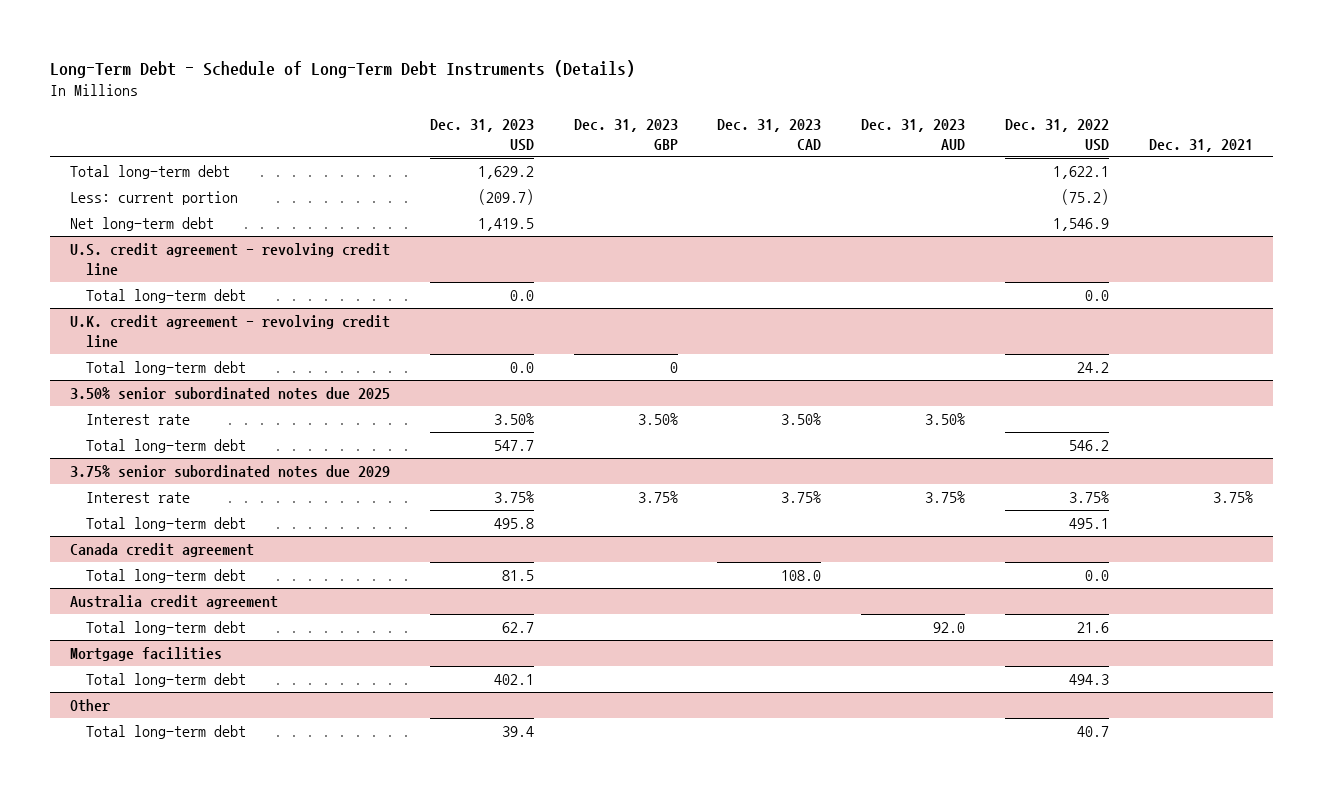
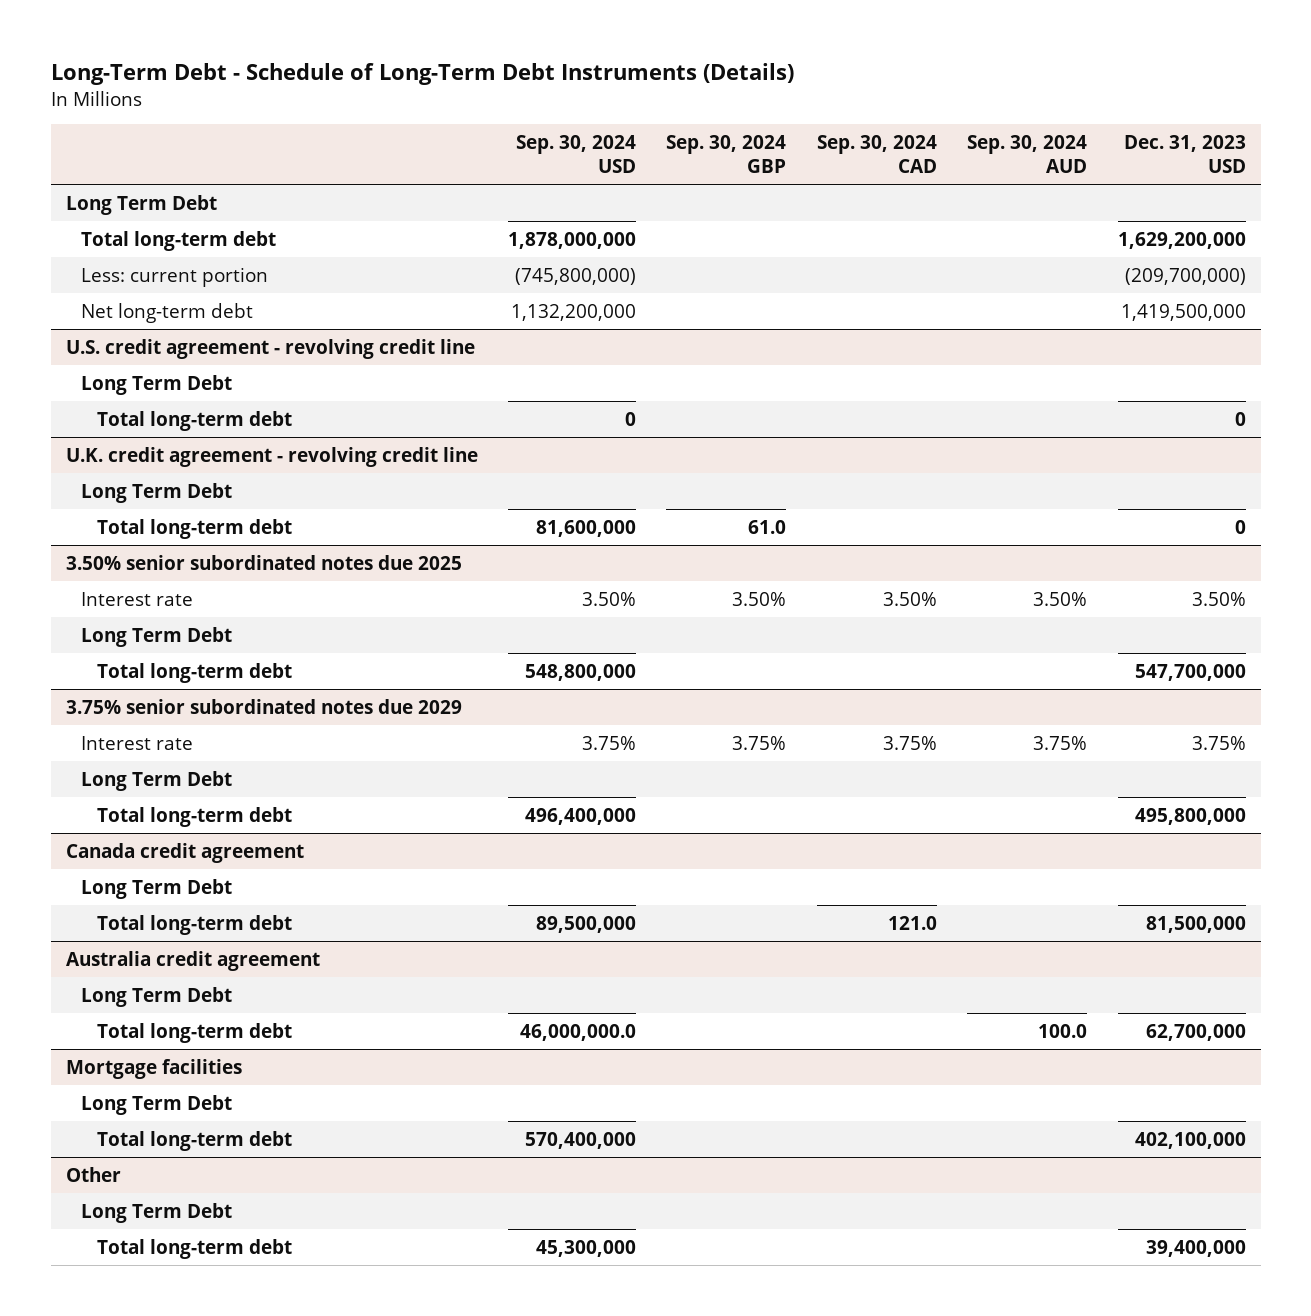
[573,118,678,151] Dec. 31, 2023 GBP -> none
[717,118,822,151] Dec. 31, 2023 CAD -> none
[861,118,966,151] Dec. 31, 2023 AUD -> none
[1005,118,1110,152] Dec. 31, 2022 USD -> none
[1148,139,1253,153] Dec. 31, 2021 -> none
none -> [516,135,637,174] Sep. 30, 2024 USD
none -> [666,135,787,174] Sep. 30, 2024 GBP
none -> [816,135,937,174] Sep. 30, 2024 CAD
none -> [967,135,1088,174] Sep. 30, 2024 AUD
none -> [65,194,217,215] Long Term Debt
[477,165,534,179] 1,629.2 -> [1117,231,1246,249] 1,629,200,000
[477,188,534,205] (209.7) -> [1124,267,1246,285] (209,700,000)
[477,217,534,231] 1,419.5 -> [1120,303,1246,321] 1,419,500,000
none -> [81,374,233,395] Long Term Debt
[509,289,534,301] 0.0 -> [1234,411,1246,426] 0
none -> [81,482,233,503] Long Term Debt
[509,361,534,373] 0.0 -> [1234,519,1246,534] 0
none -> [81,626,233,647] Long Term Debt
[493,439,534,451] 547.7 -> [1134,663,1246,681] 547,700,000
none -> [81,770,233,791] Long Term Debt
[493,517,534,529] 495.8 -> [1134,807,1246,825] 495,800,000
none -> [81,878,233,899] Long Term Debt
[501,569,534,581] 81.5 -> [1145,915,1246,933] 81,500,000
none -> [81,986,233,1007] Long Term Debt
[501,621,534,633] 62.7 -> [1145,1023,1246,1041] 62,700,000
none -> [81,1094,233,1115] Long Term Debt
[493,673,534,685] 402.1 -> [1134,1131,1246,1149] 402,100,000
none -> [81,1202,233,1223] Long Term Debt
[501,725,534,737] 39.4 -> [1145,1239,1246,1257] 39,400,000

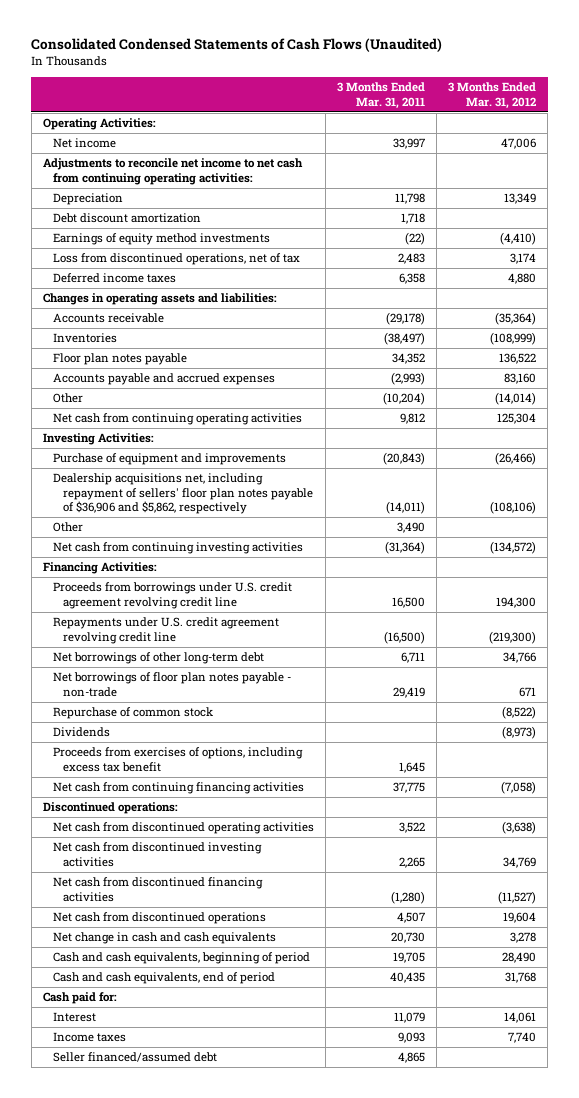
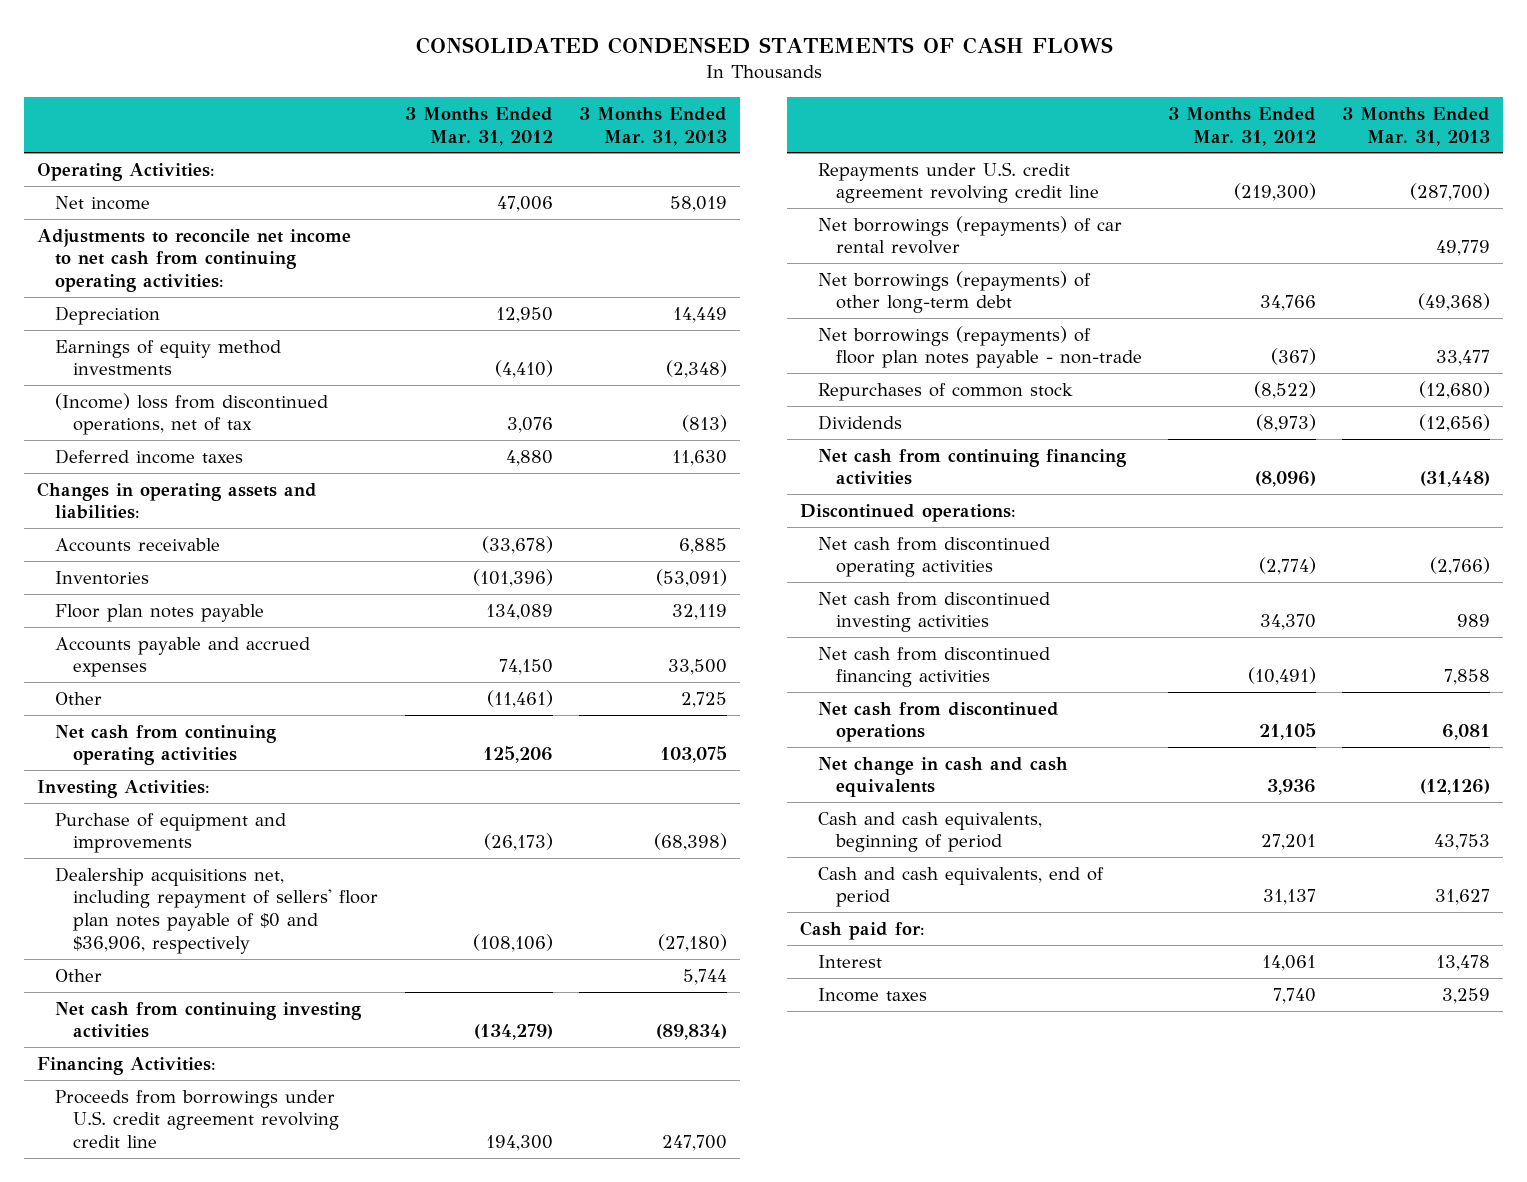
[31,38,443,53] Consolidated Condensed Statements of Cash Flows (Unaudited) -> [415,37,1113,55] CONSOLIDATED CONDENSED STATEMENTS OF CASH FLOWS
[336,82,425,109] 3 Months Ended Mar. 31, 2011 -> none
none -> [579,106,728,146] 3 Months Ended Mar. 31, 2013
[52,213,201,224] Debt discount amortization -> none
[503,193,536,205] 13,349 -> [496,306,554,323] 12,950
[52,253,300,266] Loss from discontinued operations, net of tax -> [55,392,329,436] (Income) loss from discontinued operations, net of tax
[509,253,536,265] 3,174 -> [507,417,554,434] 3,076
[494,312,536,326] (35,364) -> [482,535,554,554] (33,678)
[489,332,536,346] (108,999) -> [473,568,554,587] (101,396)
[498,353,536,365] 136,522 -> [486,603,554,620] 134,089
[503,373,536,385] 83,160 -> [499,659,554,676] 74,150
[494,392,536,406] (14,014) -> [487,689,554,708] (11,461)
[496,413,536,425] 125,304 -> [483,746,554,764] 125,206
[494,452,536,466] (26,466) -> [484,833,554,852] (26,173)
[52,473,313,515] Dealership acquisitions net, including repayment of sellers' floor plan notes payable of $36,906 and $5,862, respectively -> [55,866,379,954] Dealership acquisitions net, including repayment of sellers' floor plan notes payable of $0 and $36,906, respectively
[489,541,536,555] (134,572) -> [474,1024,554,1041] (134,279)
none -> [817,215,1122,255] Net borrowings (repayments) of car rental revolver
[52,652,264,665] Net borrowings of other long-term debt -> [817,270,1091,314] Net borrowings (repayments) of other long-term debt
[52,672,291,697] Net borrowings of floor plan notes payable - non-trade -> [817,325,1142,369] Net borrowings (repayments) of floor plan notes payable - non-trade
[518,686,536,697] 671 -> [1270,348,1316,366] (367)
[52,707,213,720] Repurchase of common stock -> [817,382,1073,401] Repurchases of common stock
[52,747,303,772] Proceeds from exercises of options, including excess tax benefit -> none
[500,781,536,795] (7,058) -> [1254,471,1316,488] (8,096)
[501,821,536,835] (3,638) -> [1258,557,1316,576] (2,774)
[502,856,536,868] 34,769 -> [1259,614,1316,631] 34,370
[497,890,536,904] (11,527) -> [1247,667,1316,686] (10,491)
[502,912,536,924] 19,604 -> [1258,723,1316,741] 21,105
[509,932,536,944] 3,278 -> [1266,779,1316,796] 3,936
[501,952,536,964] 28,490 -> [1260,834,1316,851] 27,201
[504,972,536,984] 31,768 -> [1262,889,1316,906] 31,137
[52,1052,217,1063] Seller financed/assumed debt -> none

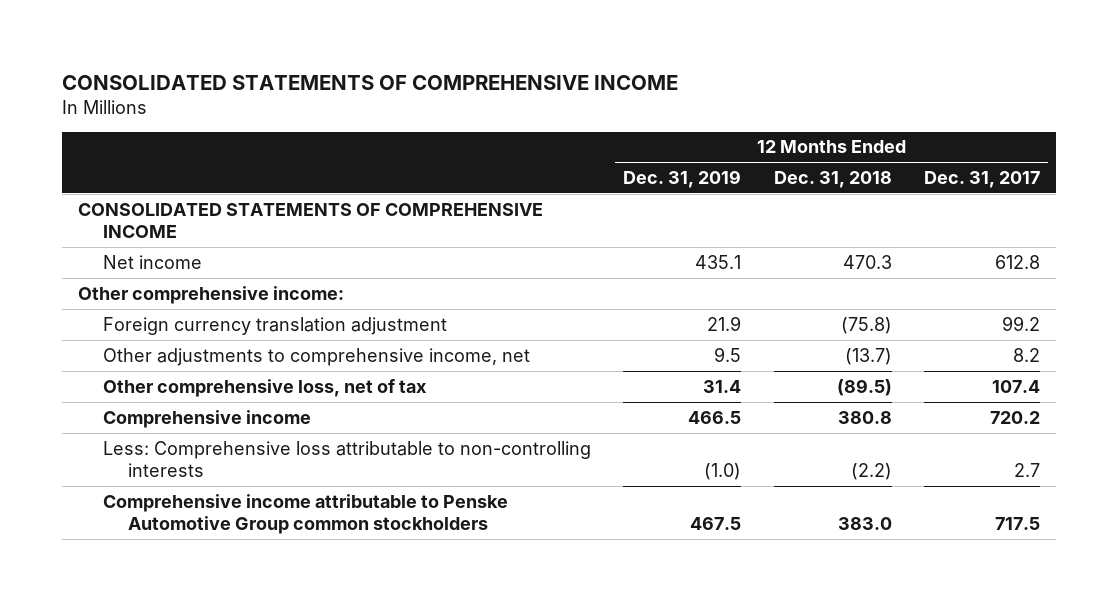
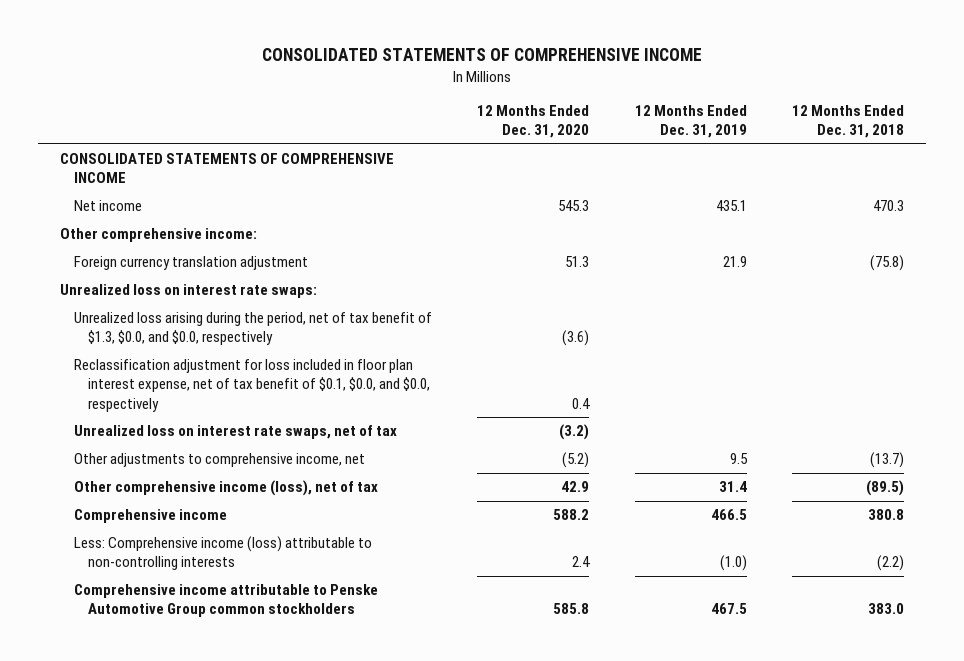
[923,171,1040,189] Dec. 31, 2017 -> none
none -> [477,105,590,139] 12 Months Ended Dec. 31, 2020
none -> [60,284,318,299] Unrealized loss on interest rate swaps:
none -> [74,312,433,346] Unrealized loss arising during the period, net of tax benefit of $1.3, $0.0, and $0.0, respectively
none -> [74,359,431,412] Reclassification adjustment for loss included in floor plan interest expense, net of tax benefit of $0.1, $0.0, and $0.0, respectively
none -> [74,425,398,440] Unrealized loss on interest rate swaps, net of tax
[103,378,428,397] Other comprehensive loss, net of tax -> [74,480,379,497] Other comprehensive income (loss), net of tax
[103,440,592,477] Less: Comprehensive loss attributable to non-controlling interests -> [74,536,373,571] Less: Comprehensive income (loss) attributable to non-controlling interests

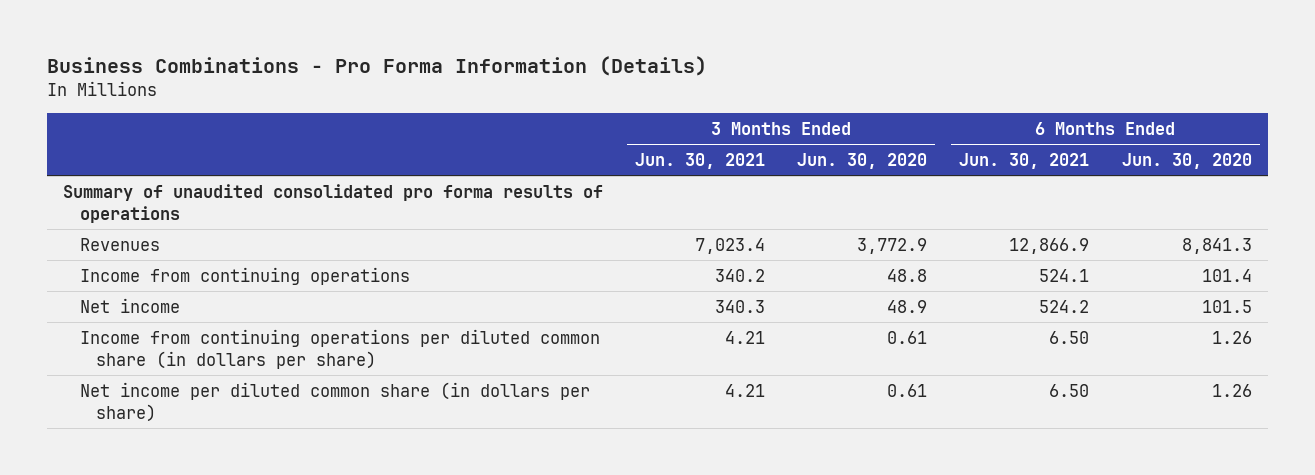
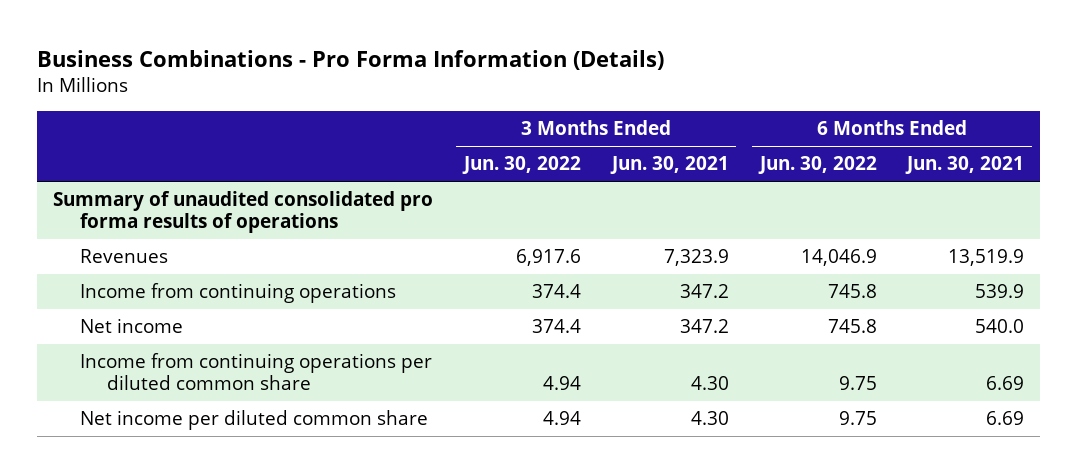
[797,152,928,169] Jun. 30, 2020 -> none
[1121,152,1252,169] Jun. 30, 2020 -> none
none -> [461,156,581,175] Jun. 30, 2022
none -> [757,156,877,175] Jun. 30, 2022
[695,237,766,254] 7,023.4 -> [663,249,729,267] 7,323.9
[1009,237,1090,254] 12,866.9 -> [948,249,1025,267] 13,519.9
[715,268,766,282] 340.2 -> [679,284,729,299] 347.2
[1039,268,1090,282] 524.1 -> [975,284,1025,299] 539.9
[715,299,766,313] 340.3 -> [679,319,729,334] 347.2
[1039,299,1090,313] 524.2 -> [975,319,1025,334] 540.0
[79,328,600,369] Income from continuing operations per diluted common share (in dollars per share) -> [79,353,432,391] Income from continuing operations per diluted common share
[725,330,766,344] 4.21 -> [690,376,729,391] 4.30
[1049,330,1090,344] 6.50 -> [986,376,1025,391] 6.69
[79,381,590,422] Net income per diluted common share (in dollars per share) -> [79,410,428,431] Net income per diluted common share
[725,383,766,397] 4.21 -> [690,411,729,426] 4.30
[1049,383,1090,397] 6.50 -> [986,411,1025,426] 6.69

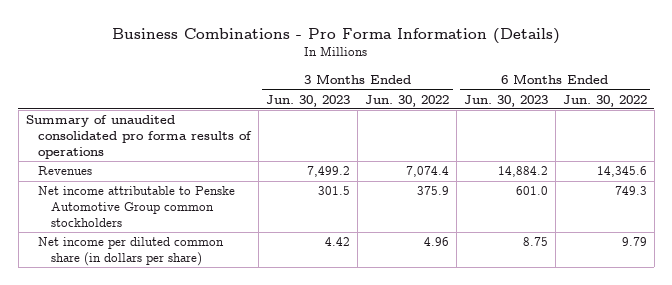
[609,156,729,175] Jun. 30, 2021 -> none
[905,156,1025,175] Jun. 30, 2021 -> none
none -> [266,94,351,107] Jun. 30, 2023
none -> [463,94,548,107] Jun. 30, 2023
[79,283,396,304] Income from continuing operations -> none
[79,353,432,391] Income from continuing operations per diluted common share -> none
[515,249,581,267] 6,917.6 -> [405,166,449,178] 7,074.4
[800,249,877,267] 14,046.9 -> [596,166,647,178] 14,345.6
[79,318,183,334] Net income -> [38,186,236,227] Net income attributable to Penske Automotive Group common stockholders
[531,319,581,334] 374.4 -> [416,186,449,196] 375.9
[827,319,877,334] 745.8 -> [614,186,647,196] 749.3
[79,410,428,431] Net income per diluted common share -> [38,237,225,266] Net income per diluted common share (in dollars per share)
[542,411,581,426] 4.94 -> [423,237,449,247] 4.96
[838,411,877,426] 9.75 -> [621,237,647,247] 9.79

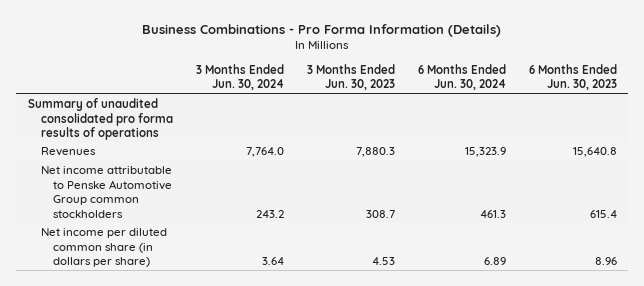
[364,94,449,107] Jun. 30, 2022 -> none
[562,94,647,107] Jun. 30, 2022 -> none
none -> [195,63,284,91] 3 Months Ended Jun. 30, 2024
none -> [417,63,506,91] 6 Months Ended Jun. 30, 2024
[307,166,351,178] 7,499.2 -> [355,147,395,158] 7,880.3
[497,166,548,178] 14,884.2 -> [572,147,617,158] 15,640.8
[318,186,351,196] 301.5 -> [365,209,395,218] 308.7
[515,186,548,196] 601.0 -> [589,209,617,218] 615.4
[325,237,351,247] 4.42 -> [371,257,395,266] 4.53
[522,237,548,247] 8.75 -> [594,257,617,266] 8.96

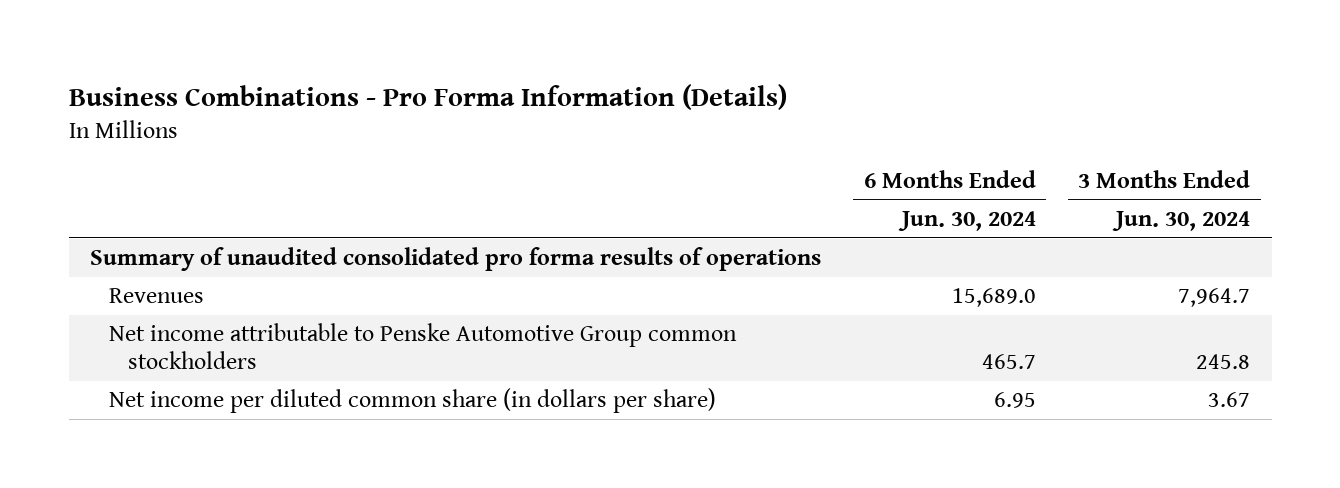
[306,63,395,91] 3 Months Ended Jun. 30, 2023 -> none
[528,63,617,91] 6 Months Ended Jun. 30, 2023 -> none
[245,147,284,158] 7,764.0 -> [1178,288,1251,308] 7,964.7
[464,147,506,158] 15,323.9 -> [951,288,1036,308] 15,689.0
[255,209,284,218] 243.2 -> [1196,354,1251,370] 245.8
[479,209,506,218] 461.3 -> [981,354,1036,370] 465.7
[261,257,284,266] 3.64 -> [1208,392,1251,408] 3.67
[483,257,506,266] 6.89 -> [993,392,1036,409] 6.95

